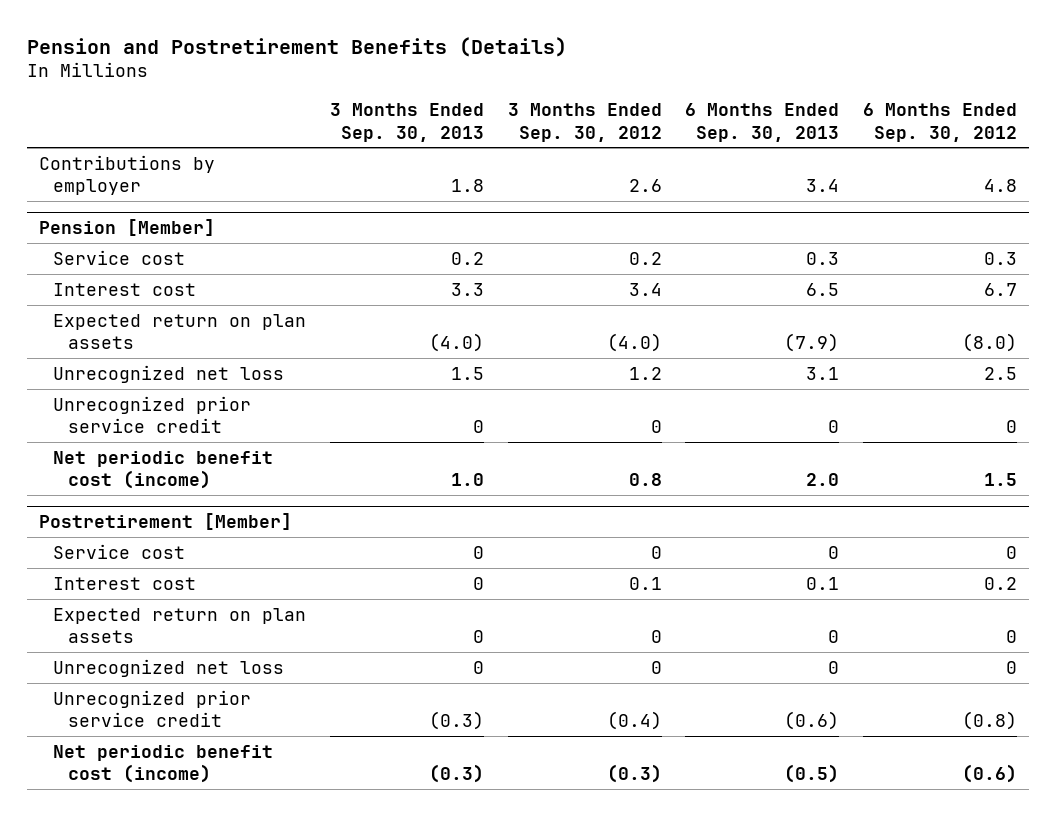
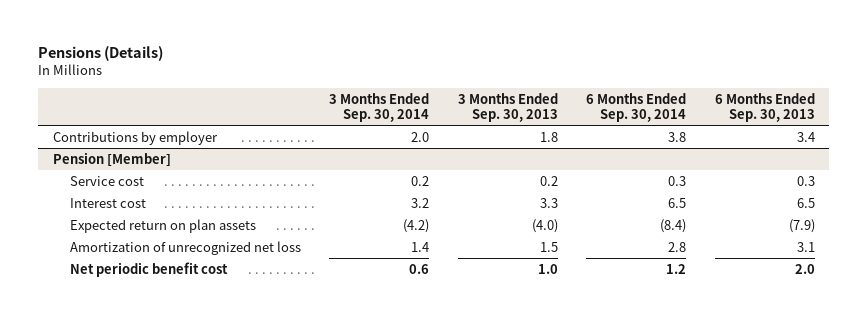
[26,36,567,57] Pension and Postretirement Benefits (Details) -> [38,46,164,62] Pensions (Details)
[507,103,662,142] 3 Months Ended Sep. 30, 2012 -> none
[862,103,1017,142] 6 Months Ended Sep. 30, 2012 -> none
none -> [329,92,430,122] 3 Months Ended Sep. 30, 2014
none -> [586,92,687,122] 6 Months Ended Sep. 30, 2014
[53,395,252,433] Unrecognized prior service credit -> none
[38,512,292,530] Postretirement [Member] -> none
[53,543,186,559] Service cost -> none
[53,576,197,590] Interest cost -> none
[53,607,307,643] Expected return on plan assets -> none
[53,658,285,677] Unrecognized net loss -> none
[53,689,252,727] Unrecognized prior service credit -> none
[53,744,274,783] Net periodic benefit cost (income) -> none
[53,364,285,383] Unrecognized net loss -> [69,240,301,255] Amortization of unrecognized net loss
[53,450,274,489] Net periodic benefit cost (income) -> [69,261,228,277] Net periodic benefit cost

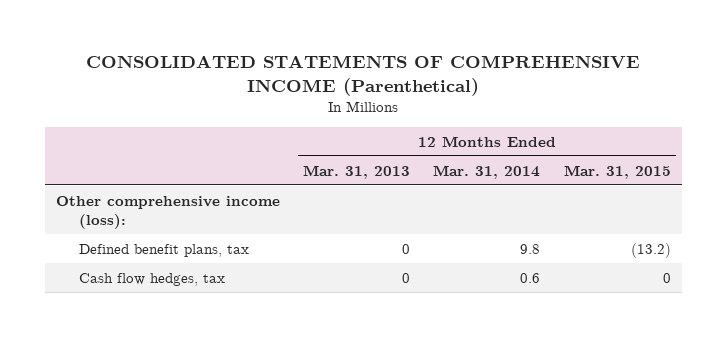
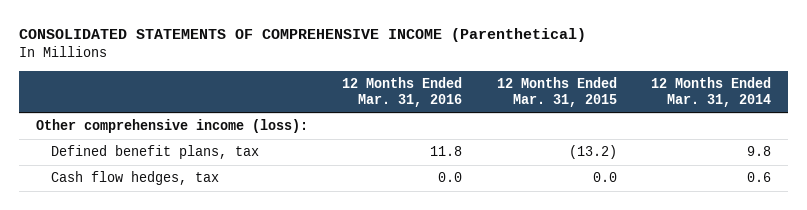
[303,164,411,179] Mar. 31, 2013 -> none
none -> [342,77,463,107] 12 Months Ended Mar. 31, 2016
[662,272,671,283] 0 -> [592,172,617,183] 0.0

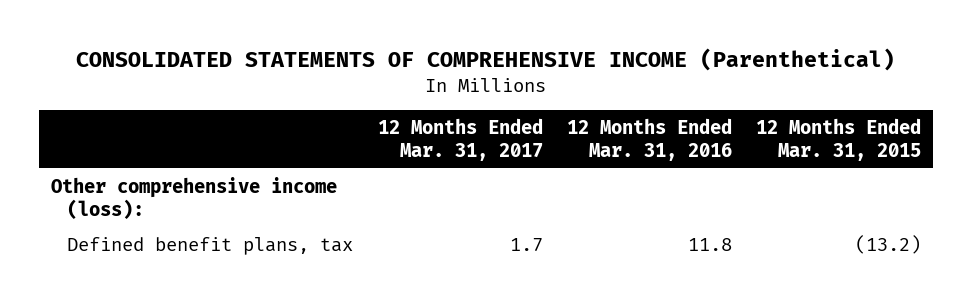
[651,77,772,107] 12 Months Ended Mar. 31, 2014 -> none
none -> [377,118,543,161] 12 Months Ended Mar. 31, 2017
[51,171,220,186] Cash flow hedges, tax -> none

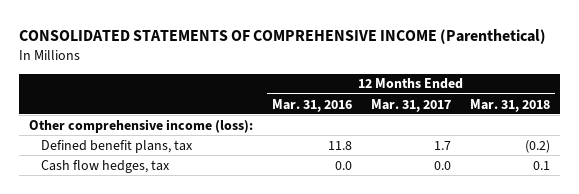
[756,118,922,161] 12 Months Ended Mar. 31, 2015 -> none
none -> [470,98,551,112] Mar. 31, 2018
none -> [41,159,171,173] Cash flow hedges, tax

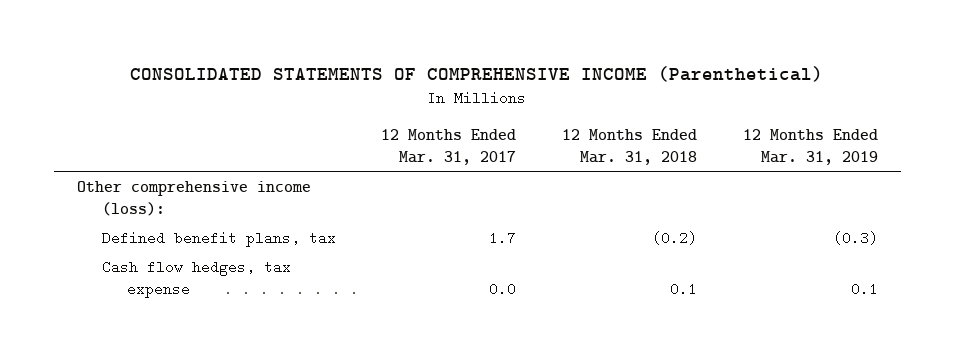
[271,98,352,112] Mar. 31, 2016 -> none
none -> [743,128,879,165] 12 Months Ended Mar. 31, 2019
[41,159,171,173] Cash flow hedges, tax -> [101,259,291,298] Cash flow hedges, tax expense

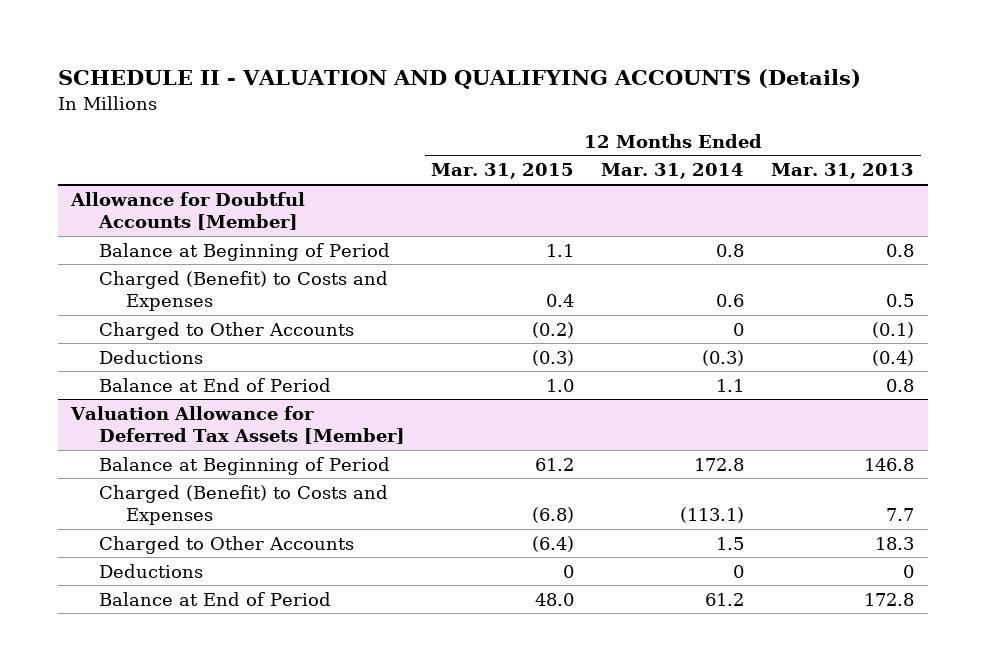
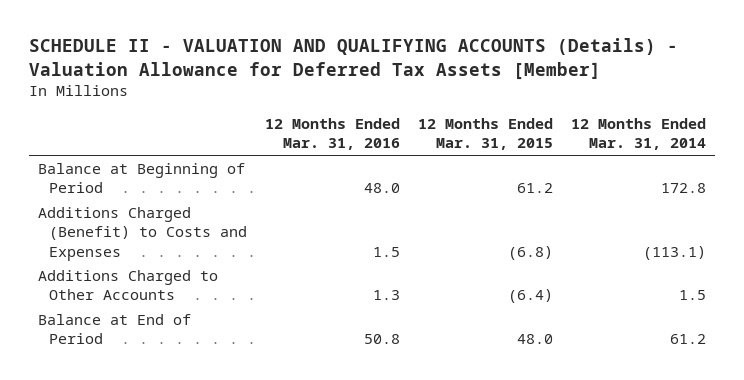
[57,69,861,90] SCHEDULE II - VALUATION AND QUALIFYING ACCOUNTS (Details) -> [28,38,678,80] SCHEDULE II - VALUATION AND QUALIFYING ACCOUNTS (Details) - Valuation Allowance for Deferred Tax Assets [Member]
[771,163,915,180] Mar. 31, 2013 -> none
none -> [265,117,401,151] 12 Months Ended Mar. 31, 2016
[70,191,306,231] Allowance for Doubtful Accounts [Member] -> none
[98,242,390,261] Balance at Beginning of Period -> none
[98,270,388,312] Charged (Benefit) to Costs and Expenses -> none
[98,321,354,340] Charged to Other Accounts -> none
[98,349,203,364] Deductions -> none
[98,377,331,392] Balance at End of Period -> none
[70,405,405,445] Valuation Allowance for Deferred Tax Assets [Member] -> none
[98,563,203,578] Deductions -> none
[98,484,388,526] Charged (Benefit) to Costs and Expenses -> [37,206,248,261] Additions Charged (Benefit) to Costs and Expenses
[98,535,354,554] Charged to Other Accounts -> [37,269,218,301] Additions Charged to Other Accounts

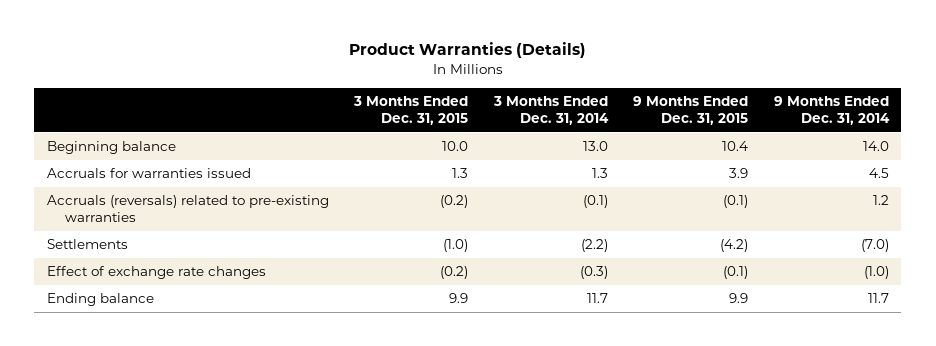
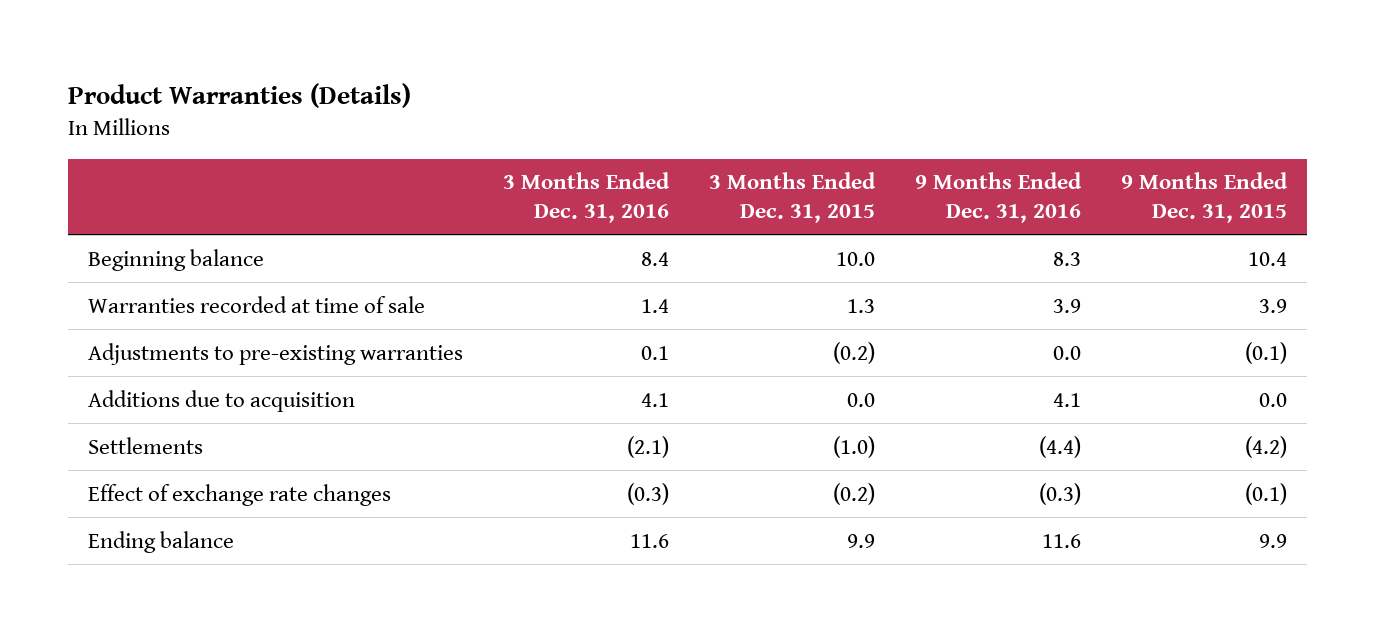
[492,95,609,125] 3 Months Ended Dec. 31, 2014 -> none
[773,95,890,125] 9 Months Ended Dec. 31, 2014 -> none
none -> [503,172,671,224] 3 Months Ended Dec. 31, 2016
none -> [915,172,1083,224] 9 Months Ended Dec. 31, 2016
[47,168,252,179] Accruals for warranties issued -> [87,295,425,313] Warranties recorded at time of sale
[47,195,330,223] Accruals (reversals) related to pre-existing warranties -> [87,342,463,365] Adjustments to pre-existing warranties
none -> [87,389,355,412] Additions due to acquisition

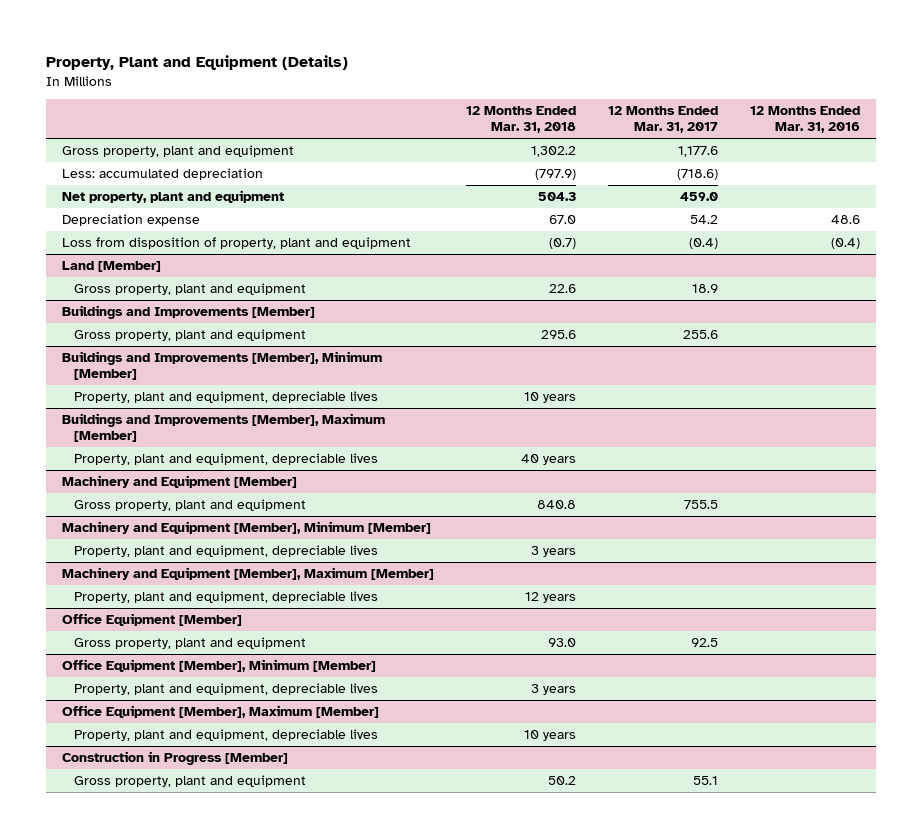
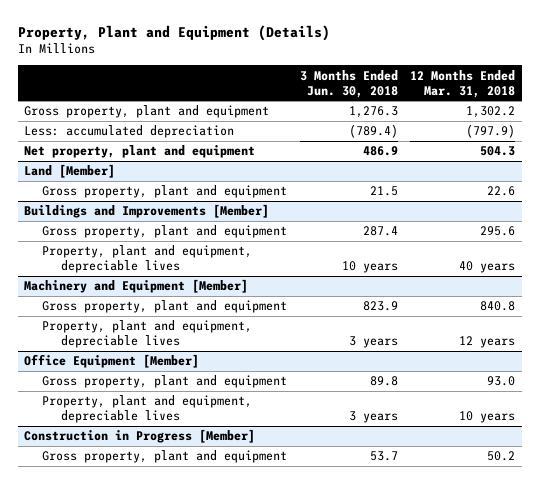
[608,106,719,134] 12 Months Ended Mar. 31, 2017 -> none
[750,106,861,134] 12 Months Ended Mar. 31, 2016 -> none
none -> [299,69,398,98] 3 Months Ended Jun. 30, 2018
[62,214,201,227] Depreciation expense -> none
[62,237,412,250] Loss from disposition of property, plant and equipment -> none
[62,351,383,381] Buildings and Improvements [Member], Minimum [Member] -> none
[73,391,378,404] Property, plant and equipment, depreciable lives -> none
[62,413,386,443] Buildings and Improvements [Member], Maximum [Member] -> none
[62,521,432,535] Machinery and Equipment [Member], Minimum [Member] -> none
[73,545,378,558] Property, plant and equipment, depreciable lives -> none
[62,567,435,581] Machinery and Equipment [Member], Maximum [Member] -> none
[62,659,377,673] Office Equipment [Member], Minimum [Member] -> none
[73,683,378,696] Property, plant and equipment, depreciable lives -> none
[62,705,380,719] Office Equipment [Member], Maximum [Member] -> none

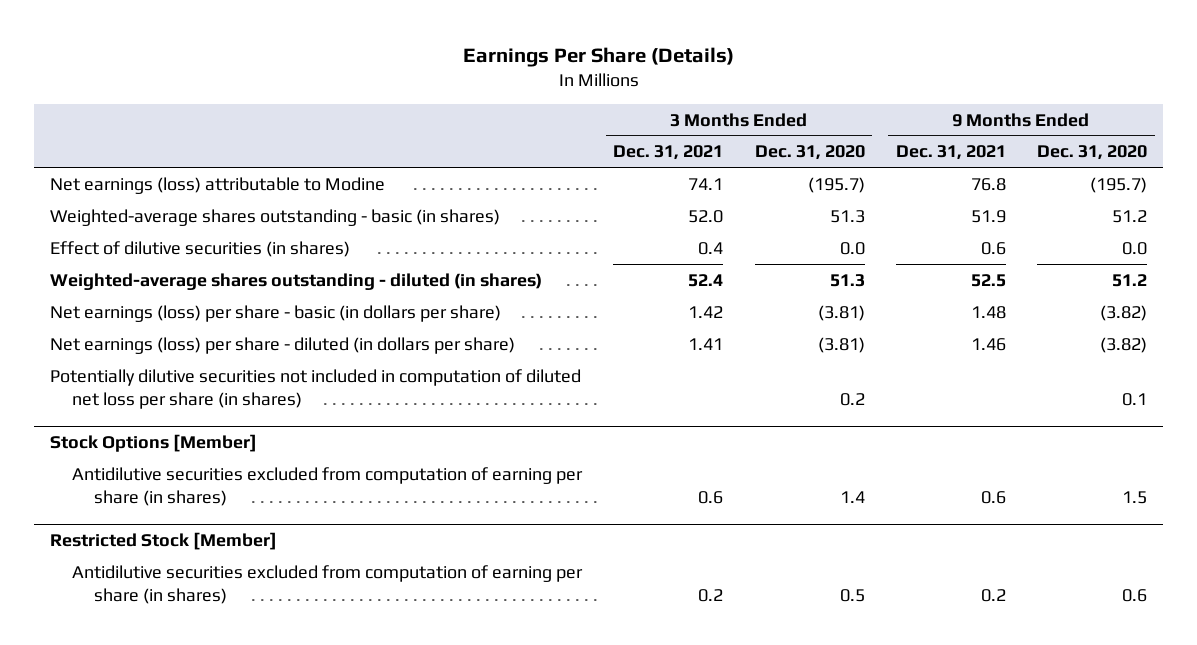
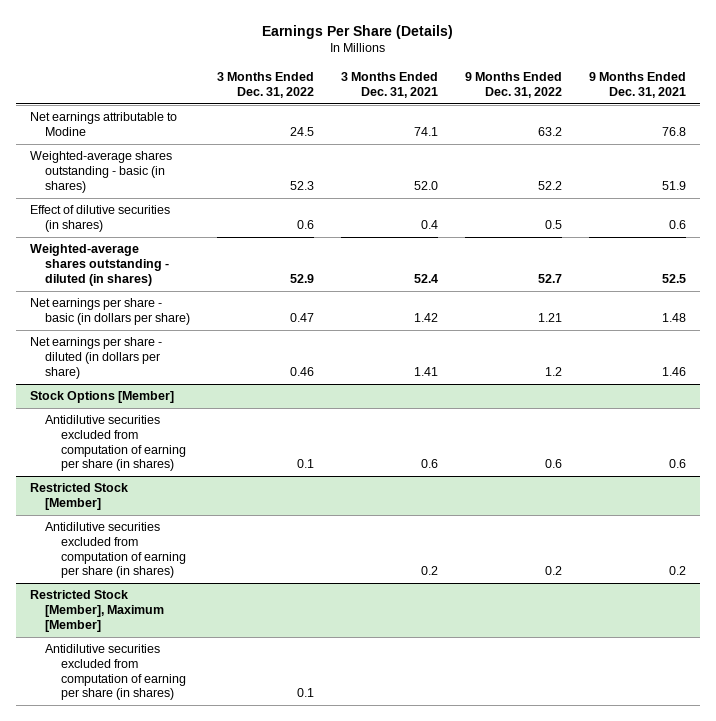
[754,145,865,161] Dec. 31, 2020 -> none
[1037,145,1148,161] Dec. 31, 2020 -> none
none -> [217,72,315,98] 3 Months Ended Dec. 31, 2022
none -> [465,72,563,98] 9 Months Ended Dec. 31, 2022
[49,176,385,194] Net earnings (loss) attributable to Modine -> [29,112,177,137] Net earnings attributable to Modine
[49,368,581,409] Potentially dilutive securities not included in computation of diluted net loss per share (in shares) -> none
[49,304,501,322] Net earnings (loss) per share - basic (in dollars per share) -> [29,298,191,326] Net earnings per share - basic (in dollars per share)
[49,336,515,354] Net earnings (loss) per share - diluted (in dollars per share) -> [29,337,162,379] Net earnings per share - diluted (in dollars per share)
none -> [29,590,165,632] Restricted Stock [Member], Maximum [Member]
none -> [45,644,186,701] Antidilutive securities excluded from computation of earning per share (in shares)

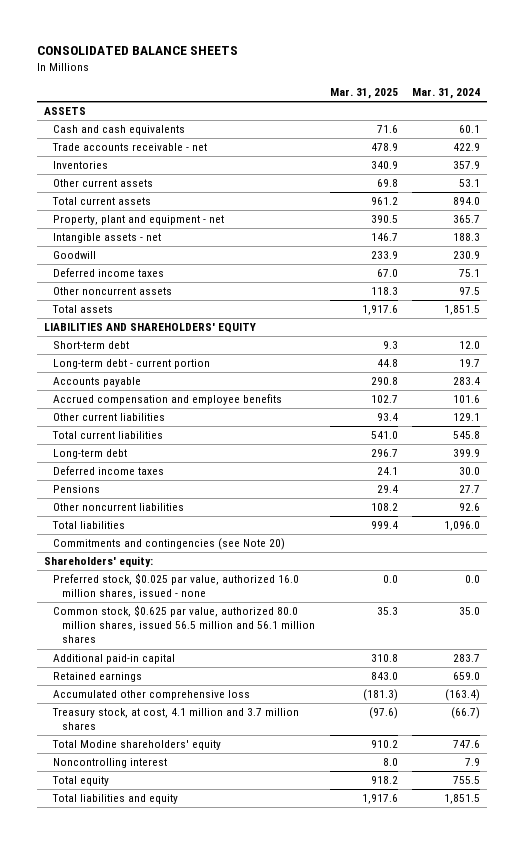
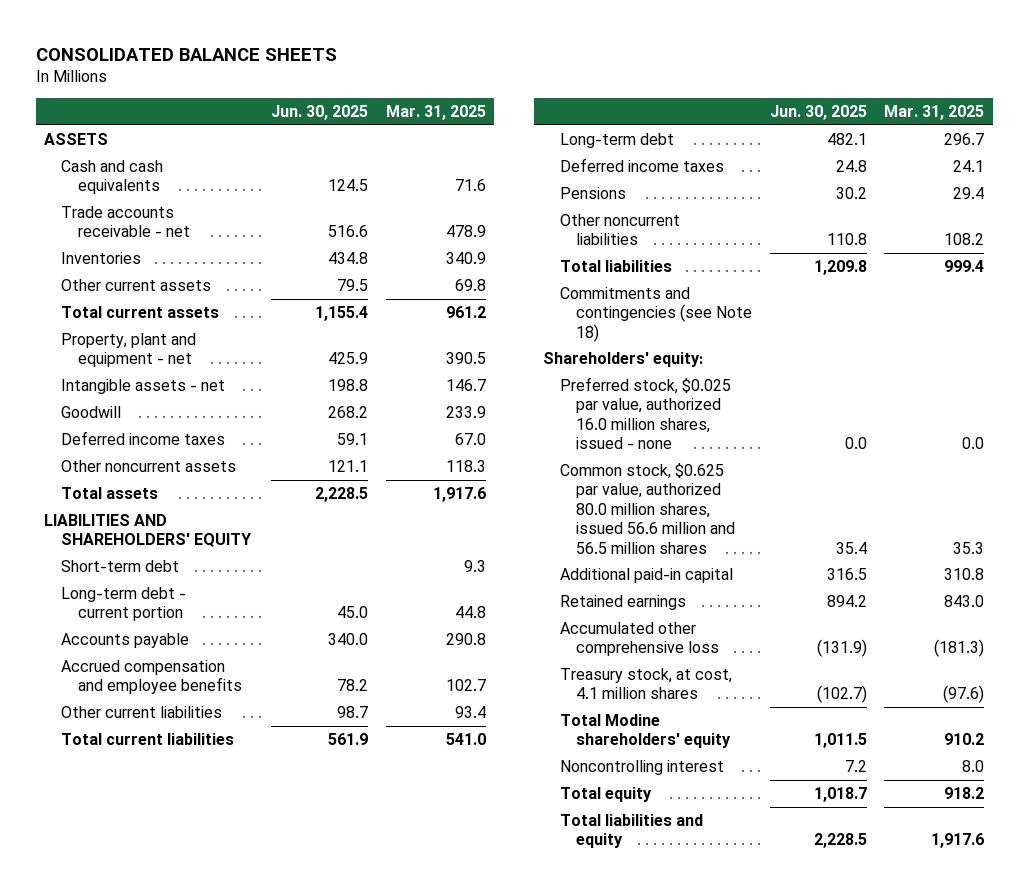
[412,87,481,99] Mar. 31, 2024 -> none
none -> [271,105,369,121] Jun. 30, 2025
[53,538,286,551] Commitments and contingencies (see Note 20) -> [559,286,753,342] Commitments and contingencies (see Note 18)
[53,605,315,644] Common stock, $0.625 par value, authorized 80.0 million shares, issued 56.5 million and 56.1 million shares -> [559,462,736,554] Common stock, $0.625 par value, authorized 80.0 million shares, issued 56.6 million and 56.5 million shares
[52,708,300,731] Treasury stock, at cost, 4.1 million and 3.7 million shares -> [559,667,732,700] Treasury stock, at cost, 4.1 million shares

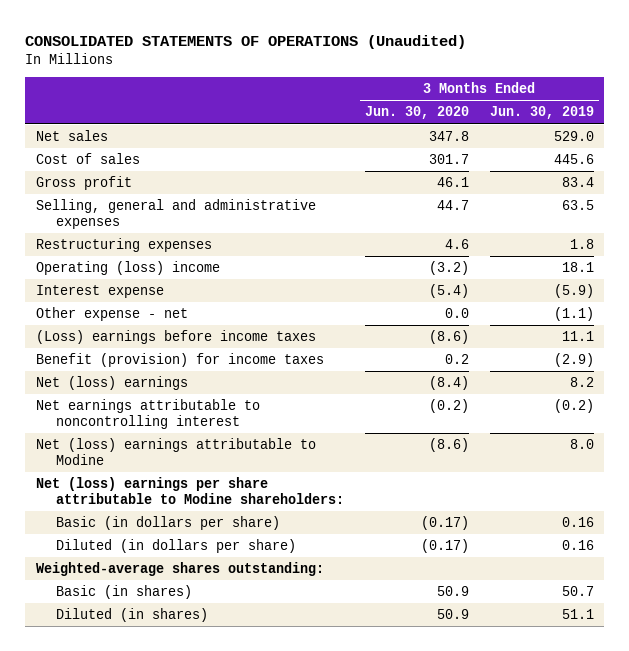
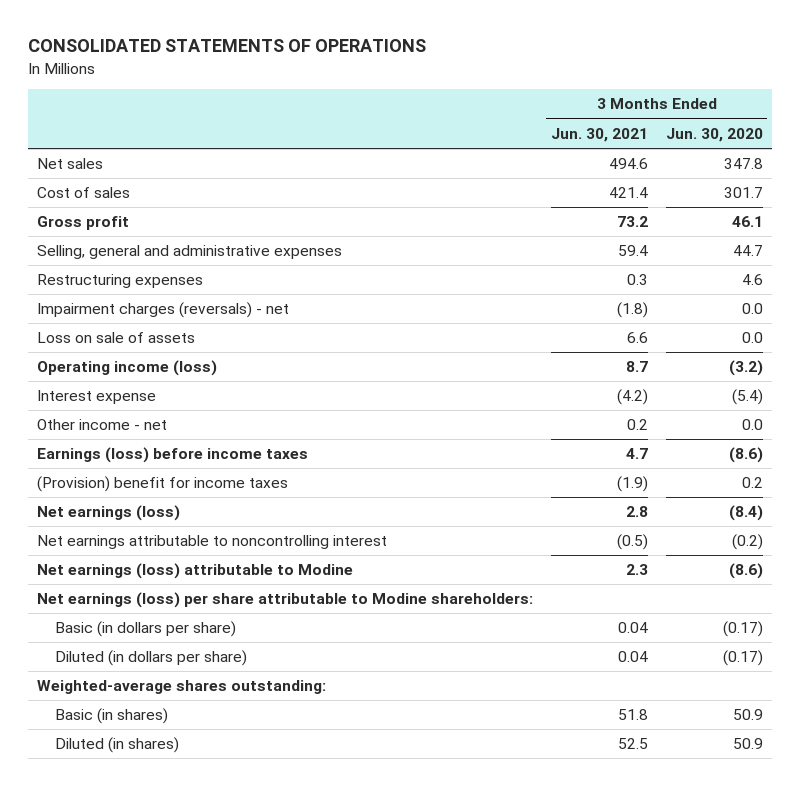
[25,35,467,50] CONSOLIDATED STATEMENTS OF OPERATIONS (Unaudited) -> [28,39,427,53] CONSOLIDATED STATEMENTS OF OPERATIONS
[489,106,594,120] Jun. 30, 2019 -> none
none -> [550,127,648,142] Jun. 30, 2021
none -> [37,302,290,319] Impairment charges (reversals) - net
none -> [37,332,196,344] Loss on sale of assets
[35,260,220,275] Operating (loss) income -> [37,360,218,377] Operating income (loss)
[35,306,188,321] Other expense - net -> [37,419,168,431] Other income - net
[35,329,316,344] (Loss) earnings before income taxes -> [37,447,309,464] Earnings (loss) before income taxes
[35,352,324,367] Benefit (provision) for income taxes -> [37,476,289,493] (Provision) benefit for income taxes
[35,375,188,390] Net (loss) earnings -> [37,505,181,522] Net earnings (loss)
[35,437,316,465] Net (loss) earnings attributable to Modine -> [37,563,354,580] Net earnings (loss) attributable to Modine
[35,476,345,504] Net (loss) earnings per share attributable to Modine shareholders: -> [37,592,534,609] Net earnings (loss) per share attributable to Modine shareholders:

